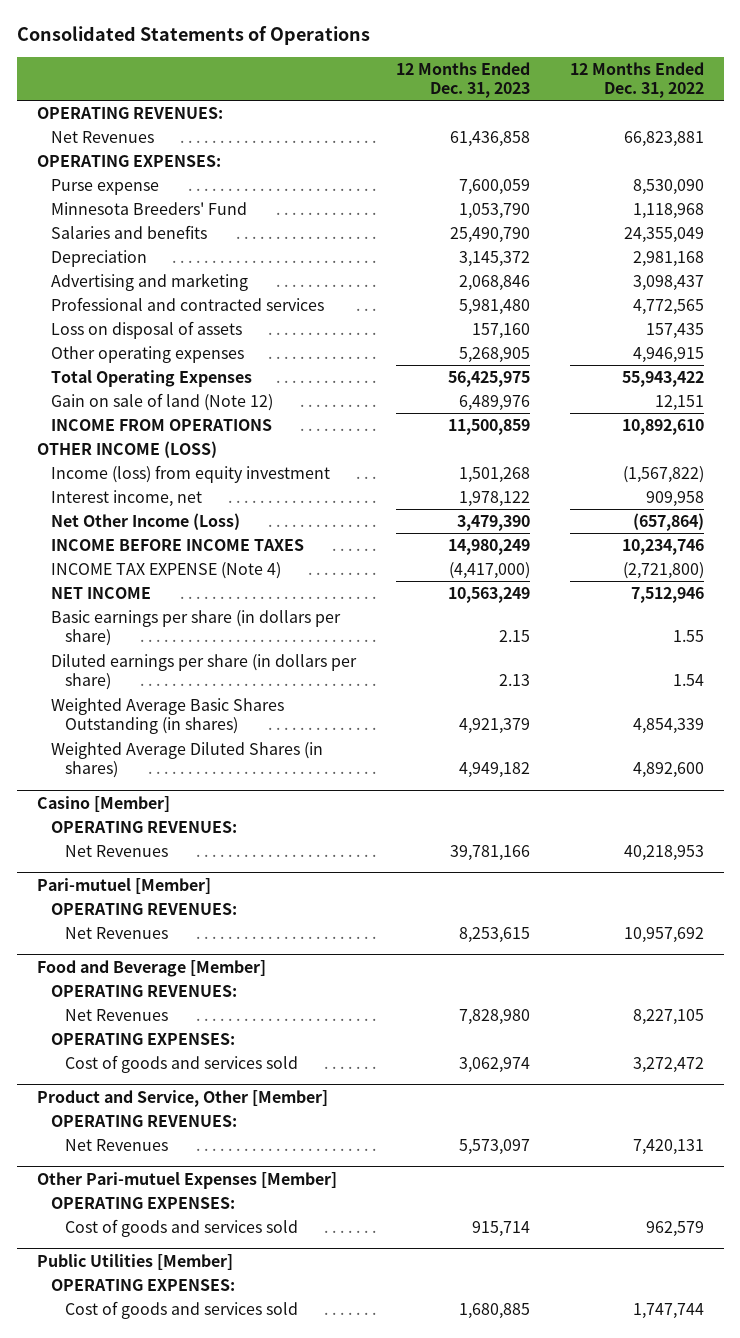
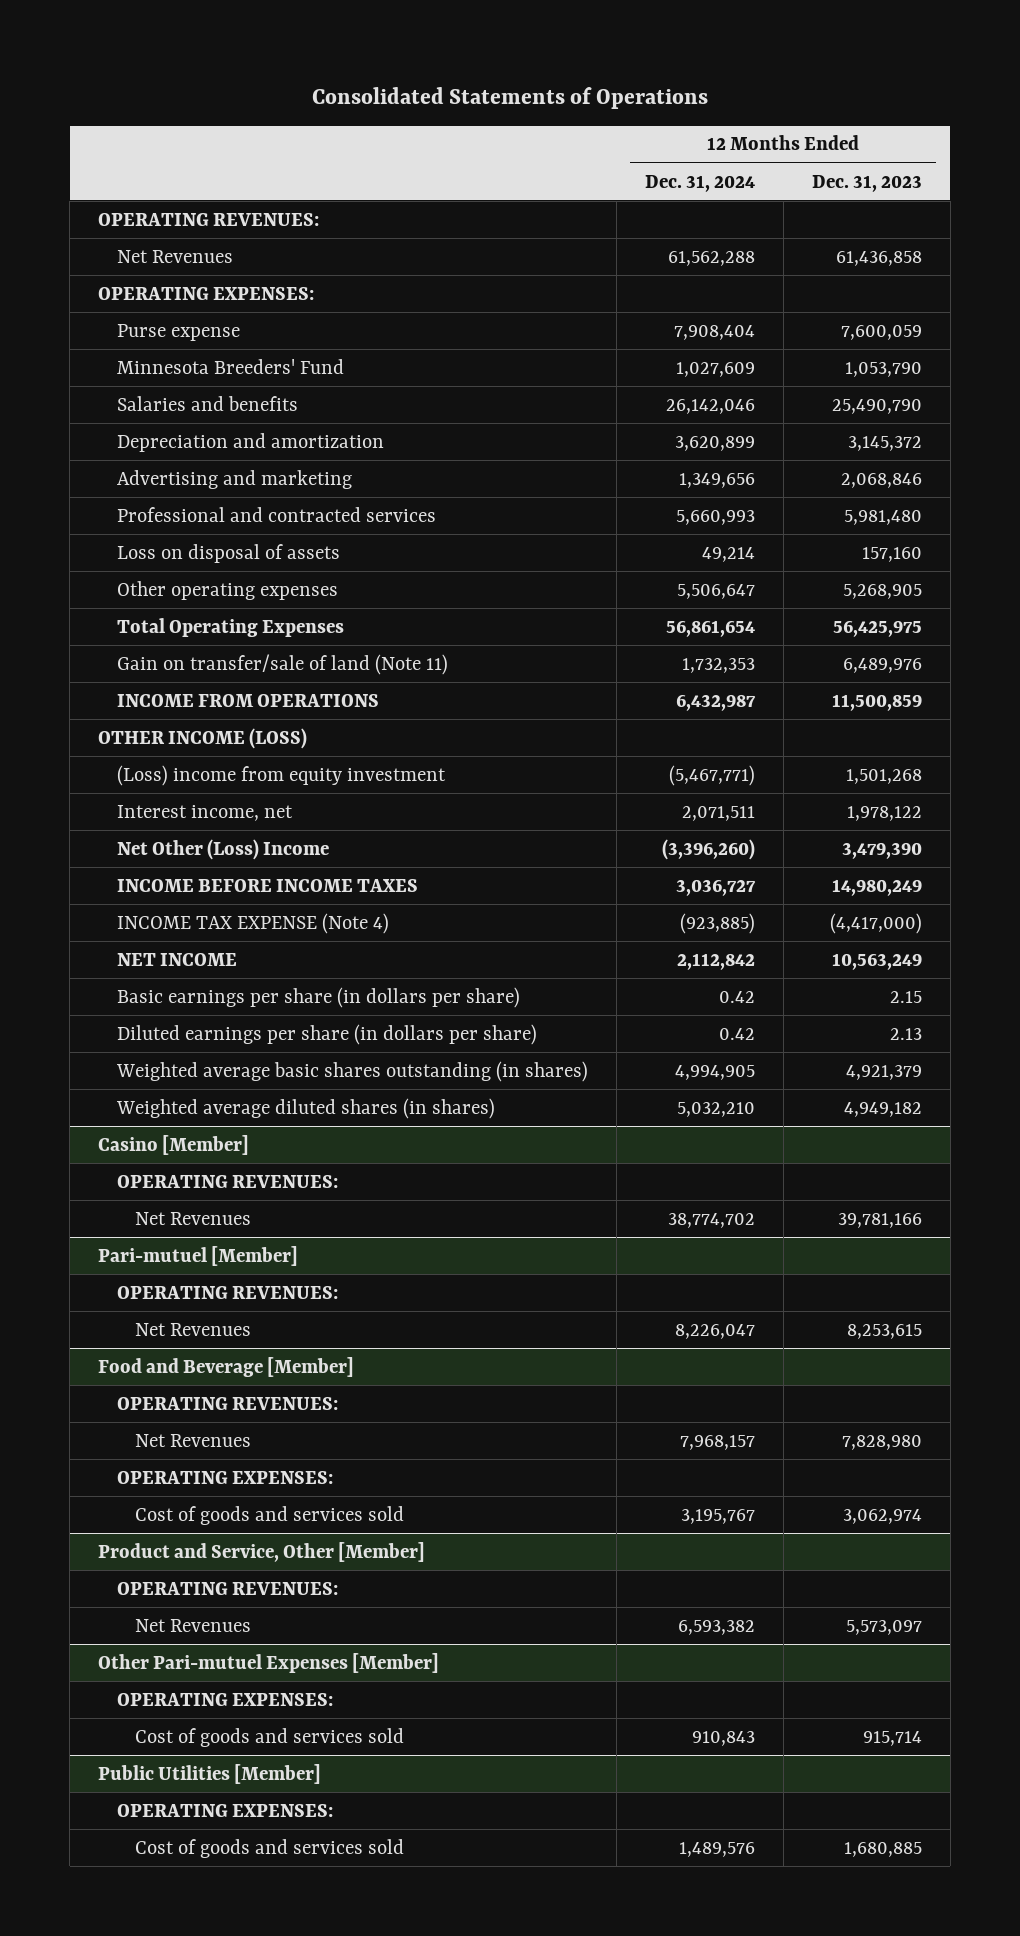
[569,61,704,99] 12 Months Ended Dec. 31, 2022 -> none
none -> [644,174,755,192] Dec. 31, 2024
[50,249,147,267] Depreciation -> [116,432,384,452] Depreciation and amortization
[50,392,273,411] Gain on sale of land (Note 12) -> [116,653,448,675] Gain on transfer/sale of land (Note 11)
[50,464,330,483] Income (loss) from equity investment -> [116,764,446,786] (Loss) income from equity investment
[50,512,240,530] Net Other Income (Loss) -> [116,838,329,860] Net Other (Loss) Income
[50,697,284,735] Weighted Average Basic Shares Outstanding (in shares) -> [115,1060,588,1082] Weighted average basic shares outstanding (in shares)
[50,741,323,779] Weighted Average Diluted Shares (in shares) -> [115,1097,495,1119] Weighted average diluted shares (in shares)

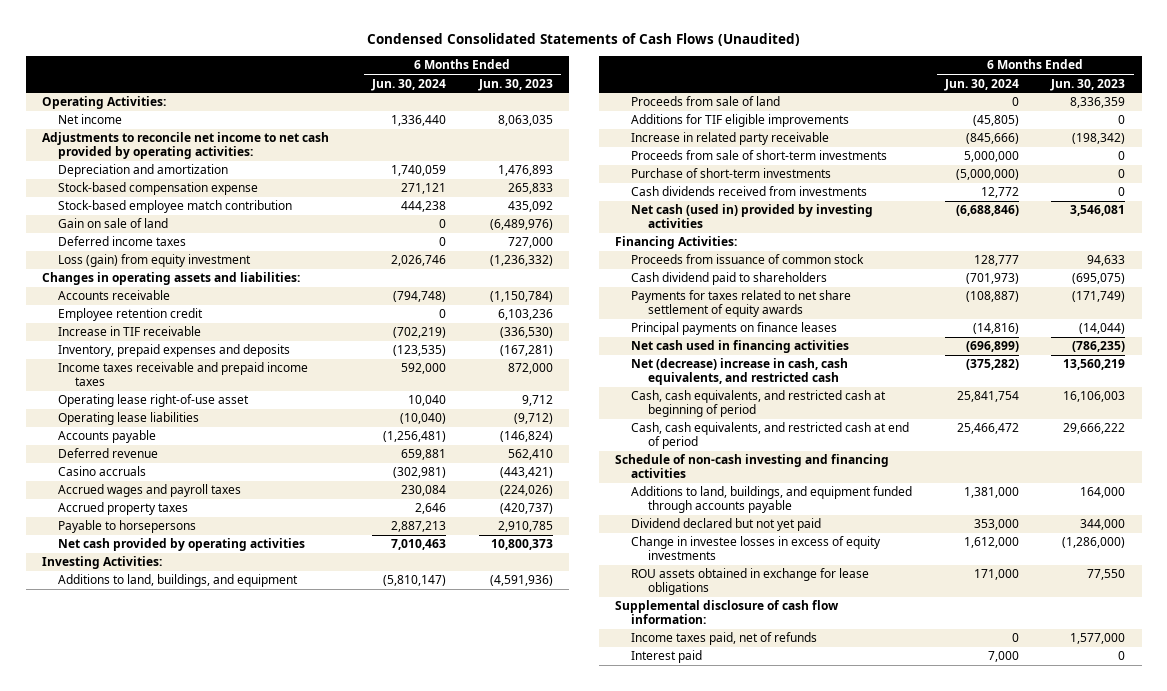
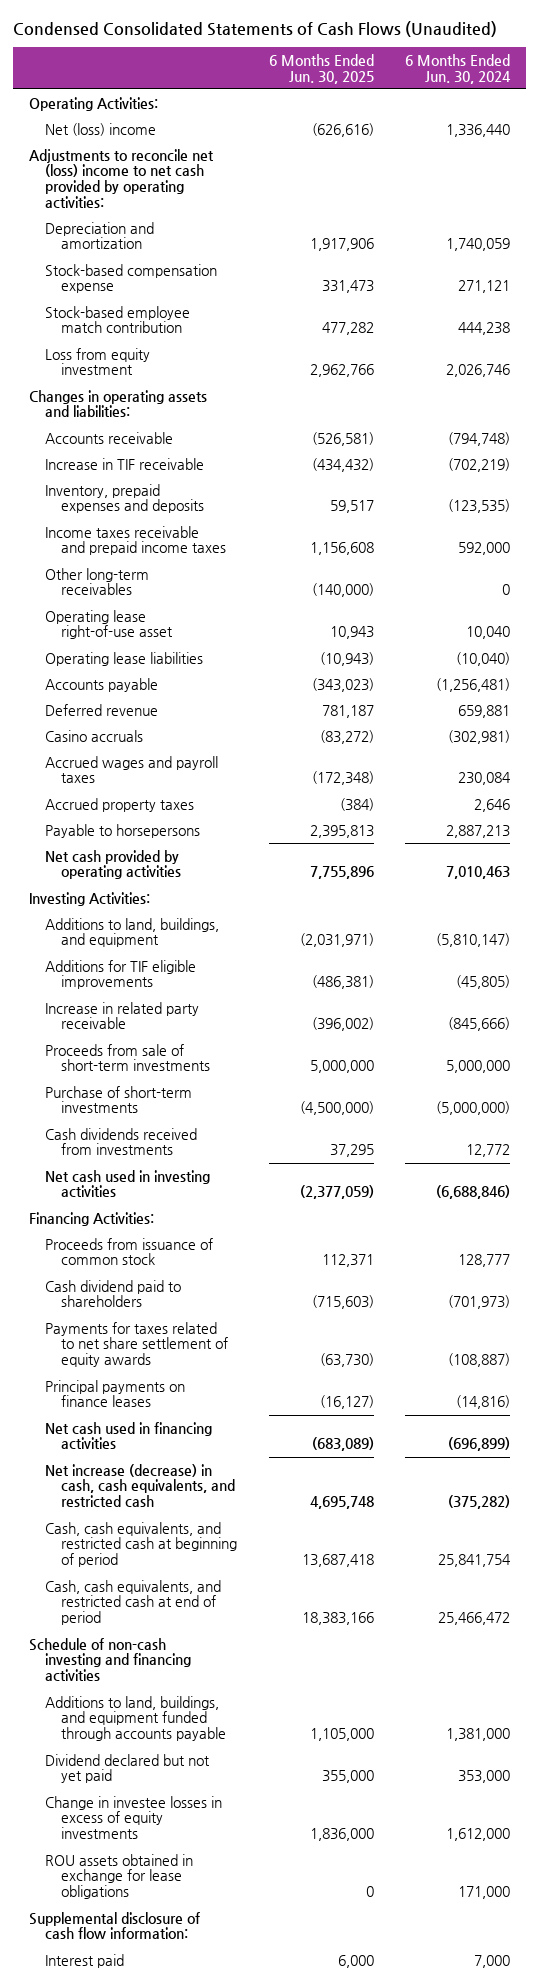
[477,78,553,91] Jun. 30, 2023 -> none
none -> [268,53,374,84] 6 Months Ended Jun. 30, 2025
[58,114,123,125] Net income -> [45,122,157,136] Net (loss) income
[41,132,329,160] Adjustments to reconcile net income to net cash provided by operating activities: -> [29,148,215,209] Adjustments to reconcile net (loss) income to net cash provided by operating activities:
[58,218,169,229] Gain on sale of land -> none
[58,236,187,247] Deferred income taxes -> none
[58,254,252,268] Loss (gain) from equity investment -> [45,347,151,376] Loss from equity investment
[58,308,204,322] Employee retention credit -> none
none -> [45,567,150,596] Other long-term receivables
[631,96,781,107] Proceeds from sale of land -> none
[631,204,874,229] Net cash (used in) provided by investing activities -> [45,1169,211,1198] Net cash used in investing activities
[631,358,849,386] Net (decrease) increase in cash, cash equivalents, and restricted cash -> [45,1463,236,1508] Net increase (decrease) in cash, cash equivalents, and restricted cash
[631,632,818,646] Income taxes paid, net of refunds -> none

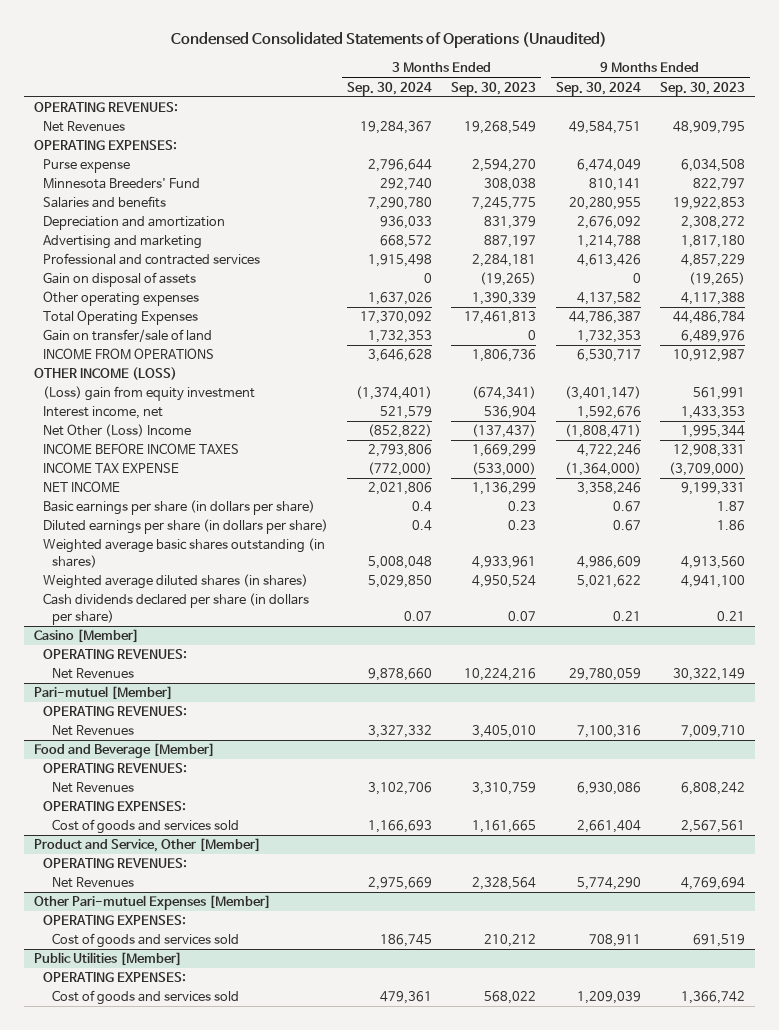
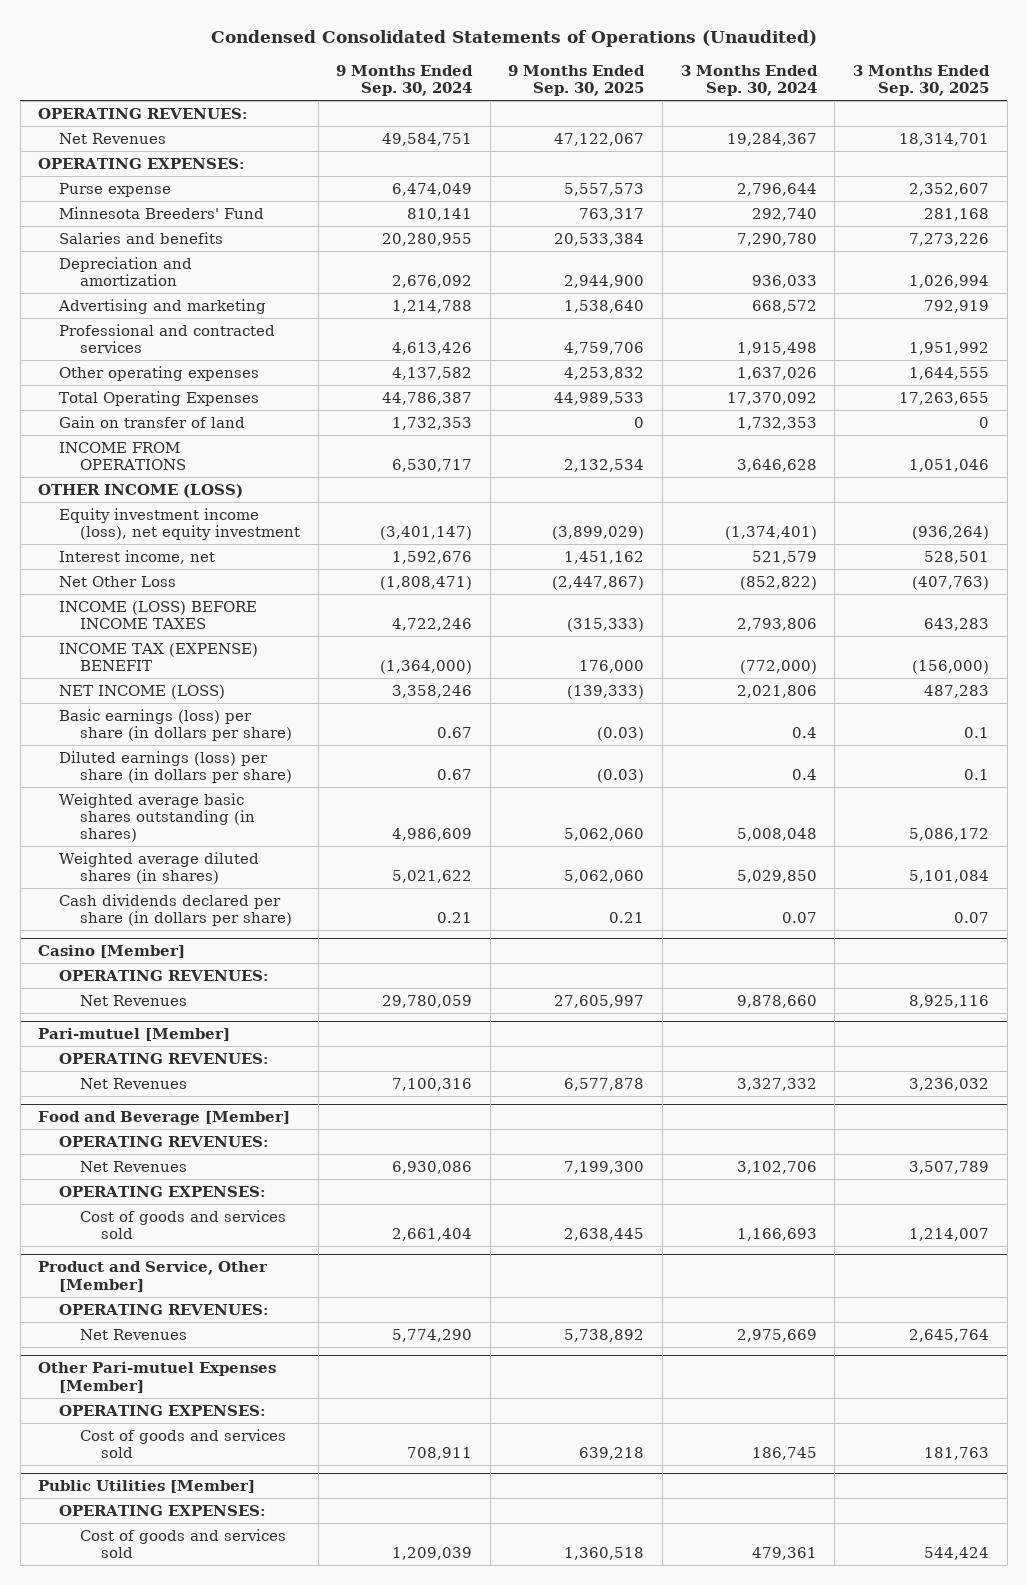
[451,81,537,96] Sep. 30, 2023 -> none
[659,81,745,96] Sep. 30, 2023 -> none
none -> [508,65,646,97] 9 Months Ended Sep. 30, 2025
none -> [853,65,991,97] 3 Months Ended Sep. 30, 2025
[42,272,196,288] Gain on disposal of assets -> none
[42,329,212,343] Gain on transfer/sale of land -> [59,415,246,428] Gain on transfer of land
[42,386,255,402] (Loss) gain from equity investment -> [59,507,300,541] Equity investment income (loss), net equity investment
[42,424,191,438] Net Other (Loss) Income -> [59,575,177,587] Net Other Loss
[42,443,239,456] INCOME BEFORE INCOME TAXES -> [59,600,258,630] INCOME (LOSS) BEFORE INCOME TAXES
[42,462,179,475] INCOME TAX EXPENSE -> [59,642,259,672] INCOME TAX (EXPENSE) BENEFIT
[42,481,120,494] NET INCOME -> [59,684,226,699] NET INCOME (LOSS)
[42,500,315,516] Basic earnings per share (in dollars per share) -> [59,708,292,742] Basic earnings (loss) per share (in dollars per share)
[42,519,328,535] Diluted earnings per share (in dollars per share) -> [59,750,292,784] Diluted earnings (loss) per share (in dollars per share)

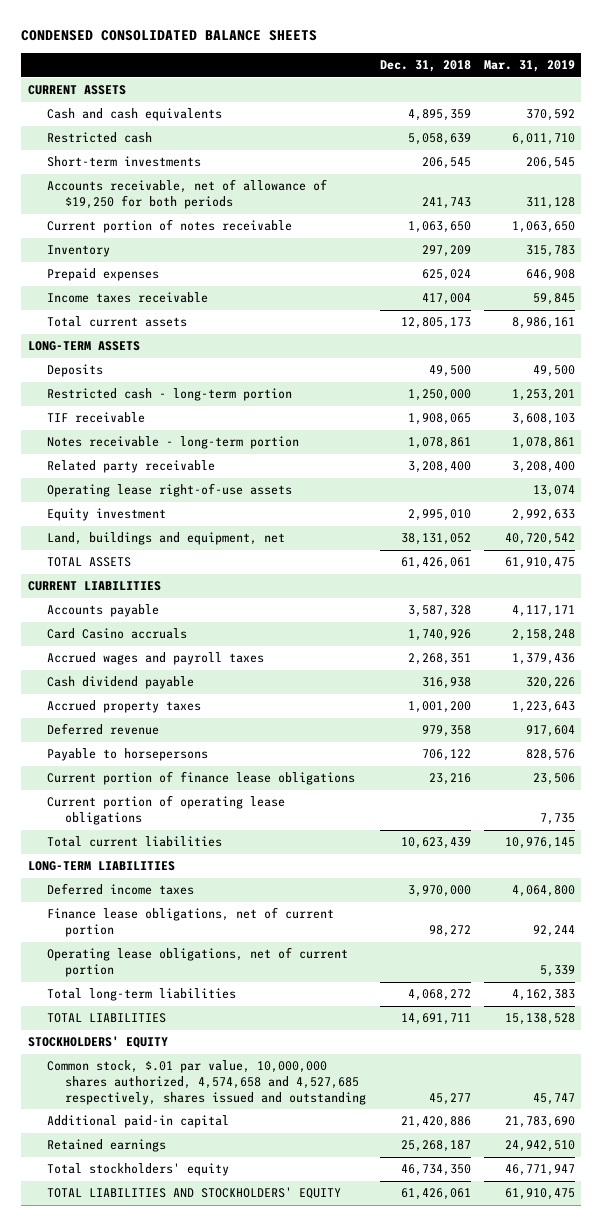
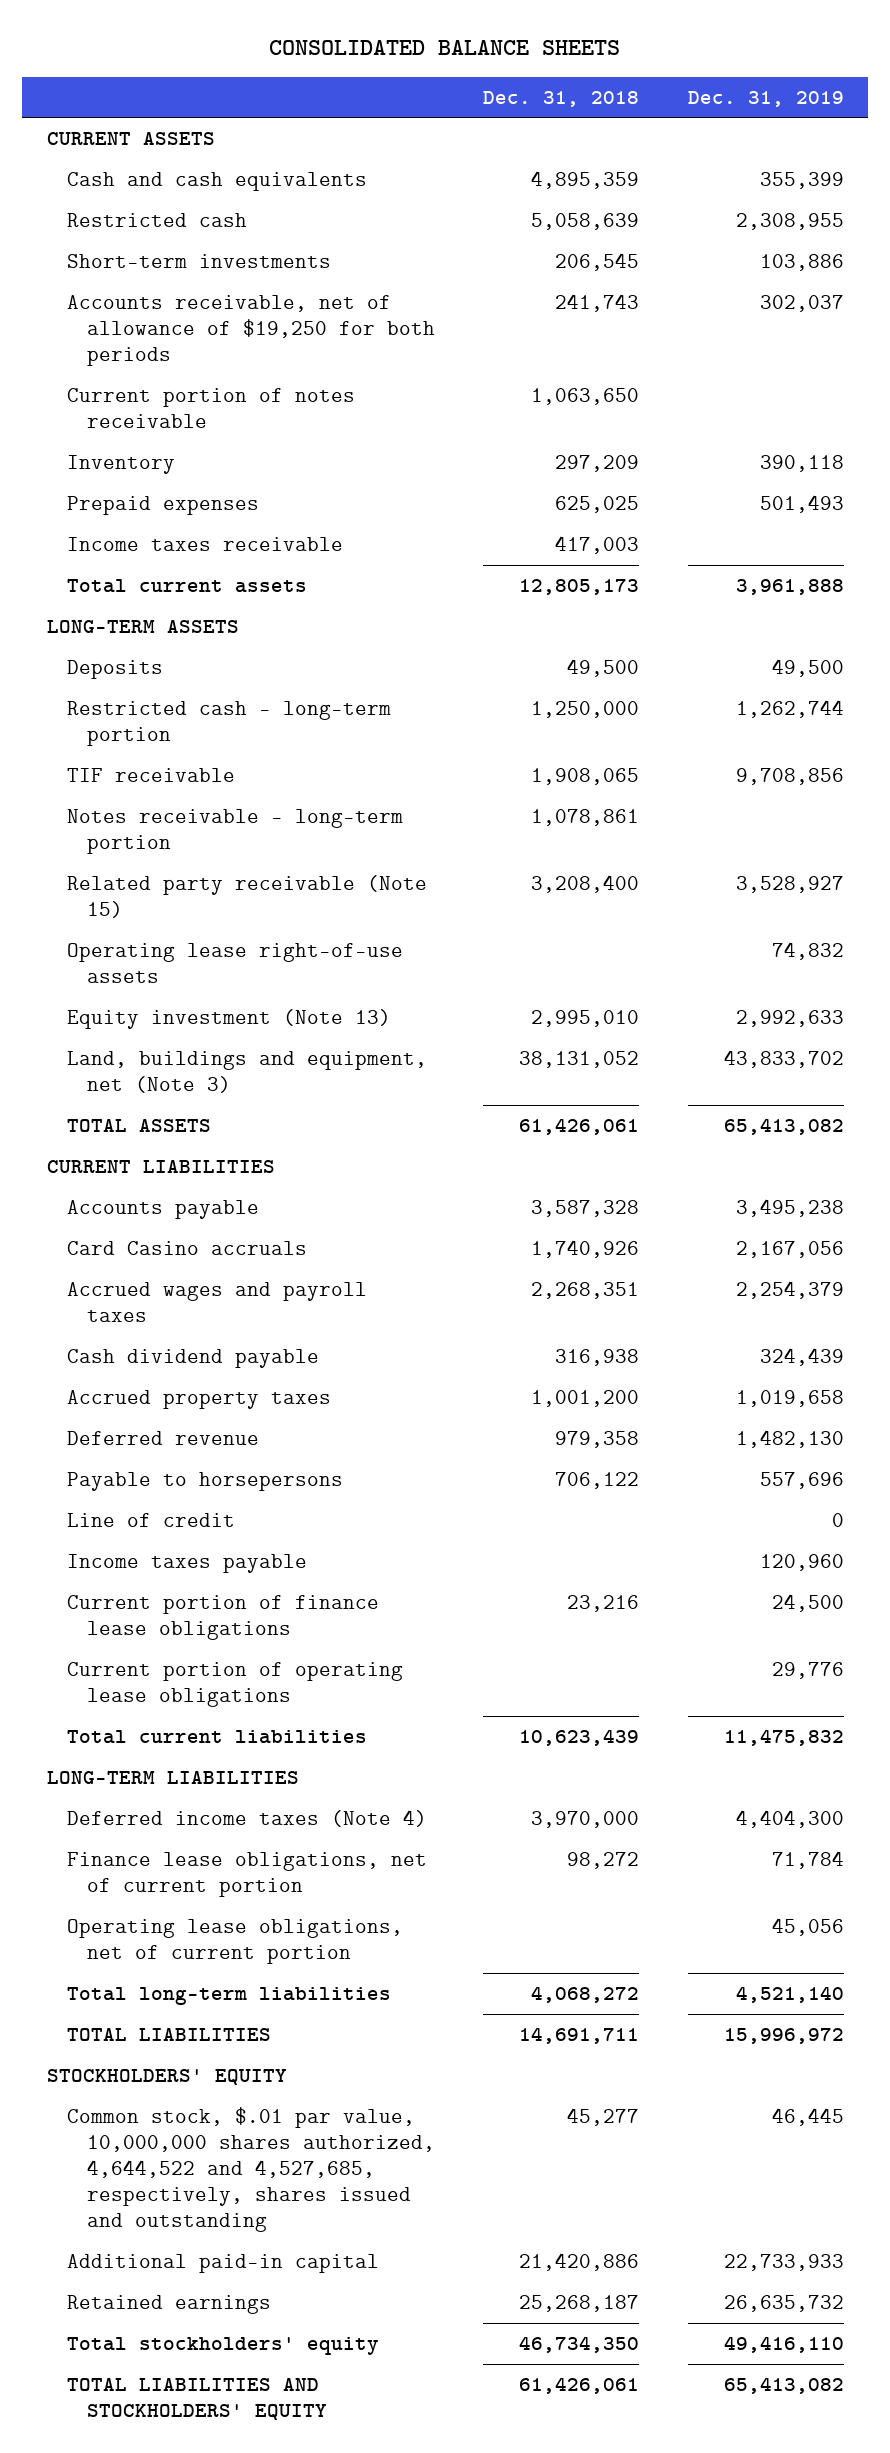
[21,30,318,42] CONDENSED CONSOLIDATED BALANCE SHEETS -> [269,40,621,56] CONSOLIDATED BALANCE SHEETS
[483,59,575,72] Mar. 31, 2019 -> none
none -> [687,90,844,107] Dec. 31, 2019
[421,269,471,282] 625,024 -> [555,495,640,513] 625,025
[421,293,471,306] 417,004 -> [555,535,640,554] 417,003
[46,460,215,474] Related party receivable -> [66,874,427,918] Related party receivable (Note 15)
[46,508,166,522] Equity investment -> [66,1008,391,1029] Equity investment (Note 13)
[46,532,285,546] Land, buildings and equipment, net -> [66,1050,427,1093] Land, buildings and equipment, net (Note 3)
none -> [66,1512,235,1527] Line of credit
none -> [66,1553,307,1573] Income taxes payable
[46,883,194,896] Deferred income taxes -> [66,1809,427,1827] Deferred income taxes (Note 4)
[46,1060,367,1105] Common stock, $.01 par value, 10,000,000 shares authorized, 4,574,658 and 4,527,685 respectively, shares issued and outstanding -> [66,2106,435,2232] Common stock, $.01 par value, 10,000,000 shares authorized, 4,644,522 and 4,527,685, respectively, shares issued and outstanding

